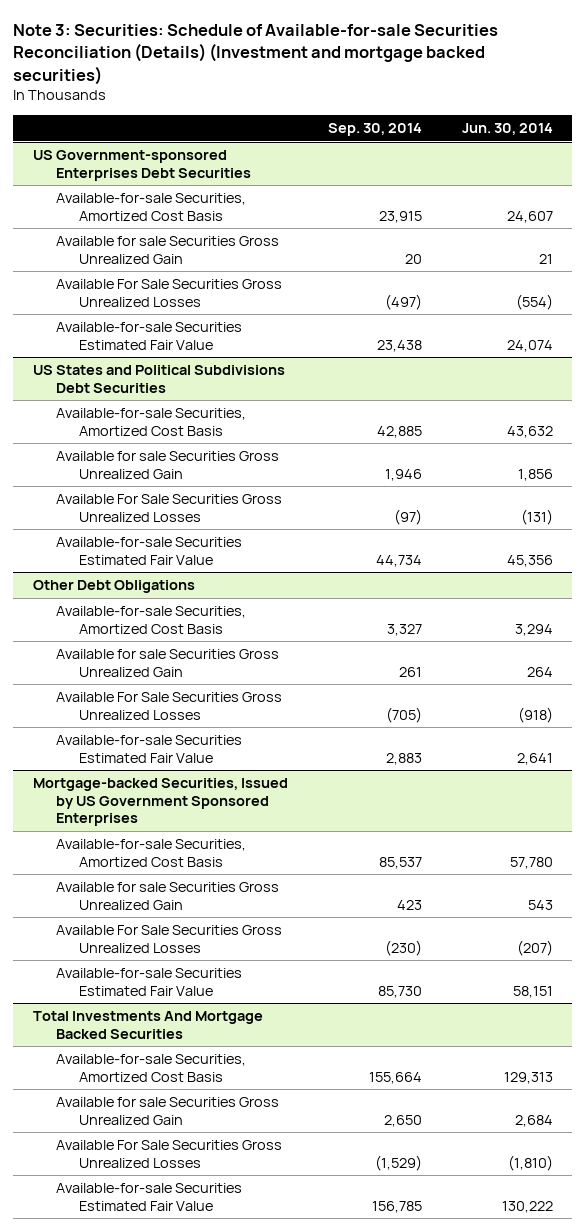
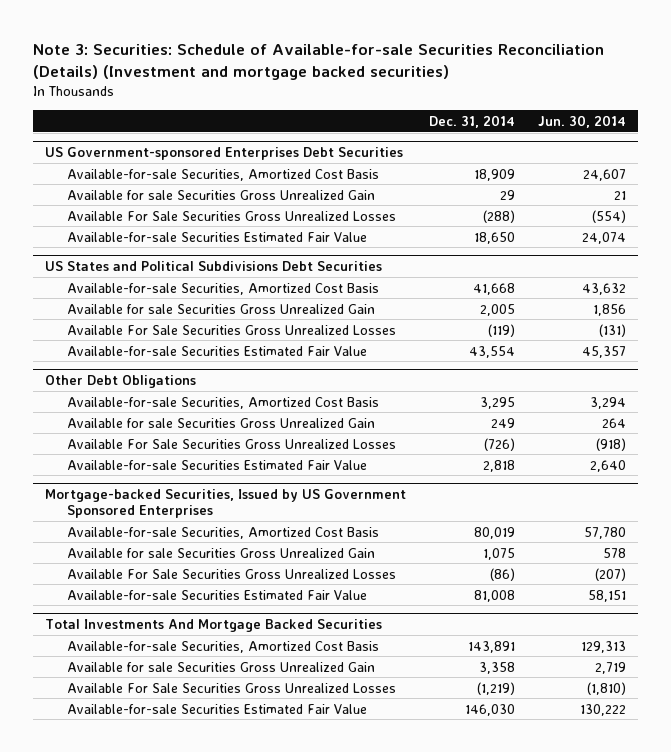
[327,123,422,137] Sep. 30, 2014 -> none
none -> [428,114,515,128] Dec. 31, 2014
[506,554,553,567] 45,356 -> [582,345,627,358] 45,357
[516,752,553,765] 2,641 -> [590,459,627,472] 2,640
[527,899,553,910] 543 -> [603,547,627,558] 578
[514,1114,553,1127] 2,684 -> [595,661,627,674] 2,719

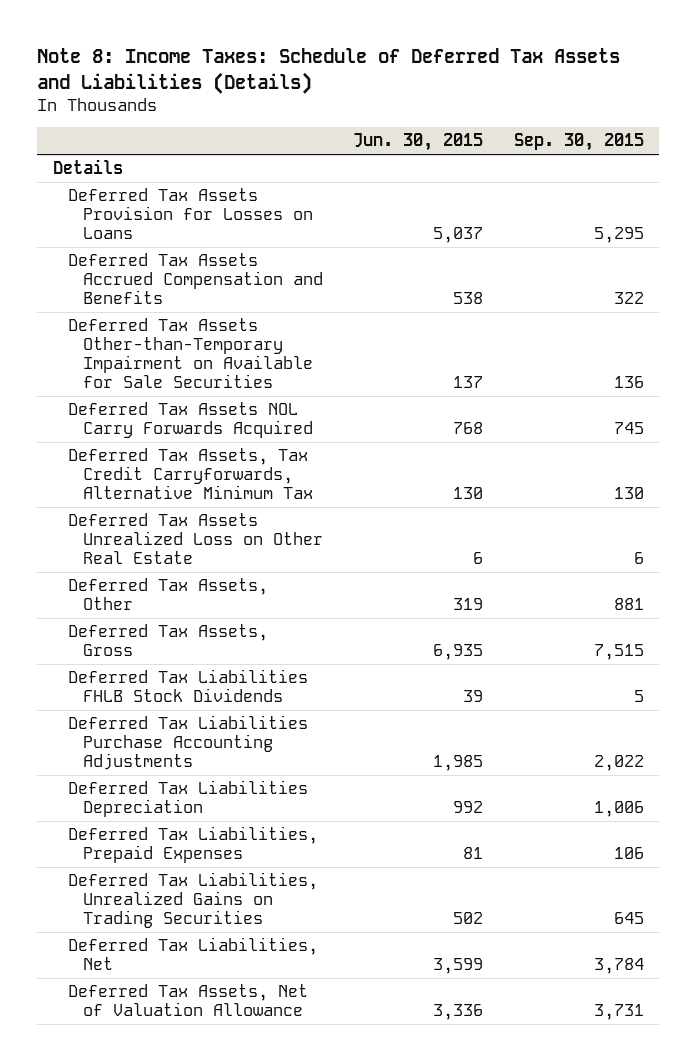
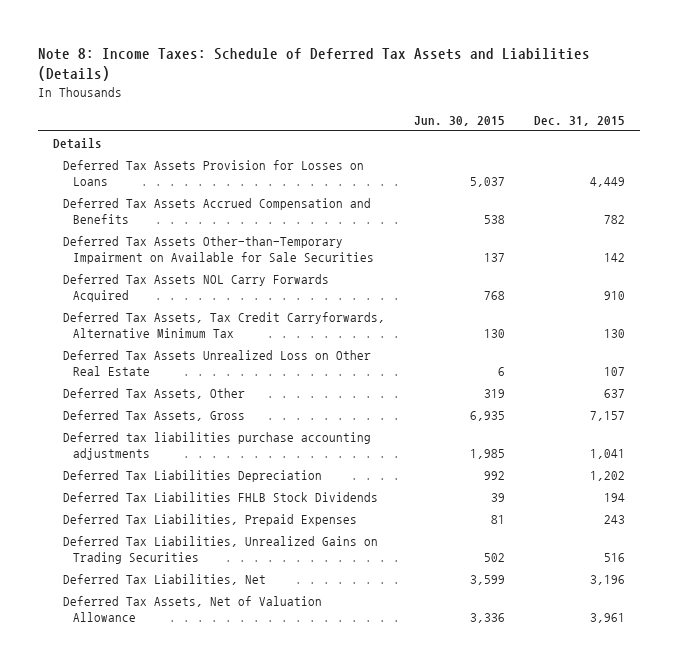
[513,133,644,152] Sep. 30, 2015 -> none
none -> [534,115,626,126] Dec. 31, 2015
[67,715,308,771] Deferred Tax Liabilities Purchase Accounting Adjustments -> [62,432,371,460] Deferred tax liabilities purchase accounting adjustments
[67,669,308,703] Deferred Tax Liabilities FHLB Stock Dividends -> [62,492,378,503] Deferred Tax Liabilities FHLB Stock Dividends

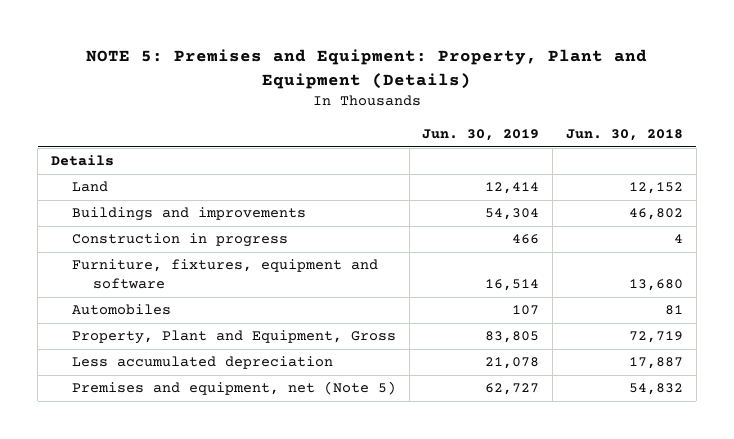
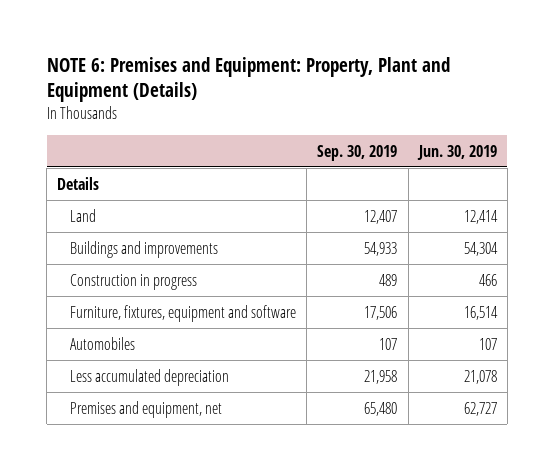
[86,49,648,89] NOTE 5: Premises and Equipment: Property, Plant and Equipment (Details) -> [46,56,450,103] NOTE 6: Premises and Equipment: Property, Plant and Equipment (Details)
[565,128,683,141] Jun. 30, 2018 -> none
none -> [317,144,398,161] Sep. 30, 2019
[72,330,397,345] Property, Plant and Equipment, Gross -> none
[72,381,397,396] Premises and equipment, net (Note 5) -> [70,400,223,418] Premises and equipment, net

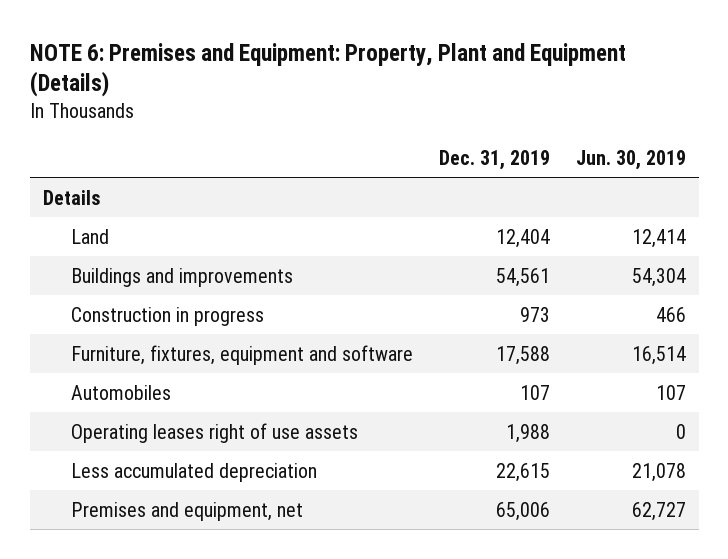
[317,144,398,161] Sep. 30, 2019 -> none
none -> [438,149,550,170] Dec. 31, 2019
none -> [70,422,358,443] Operating leases right of use assets

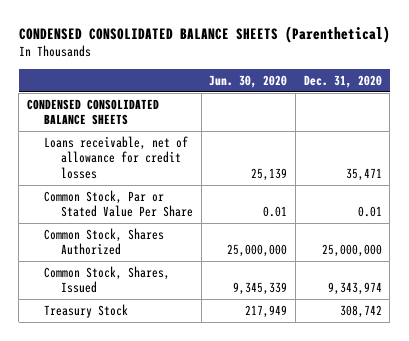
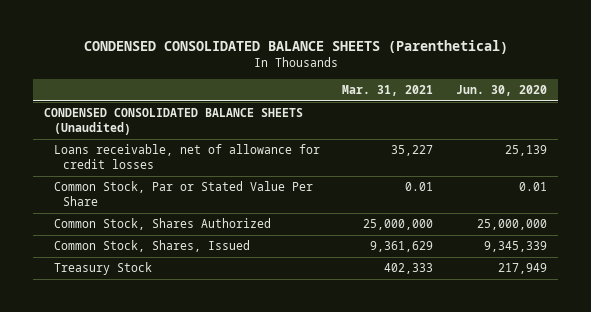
[303,74,382,88] Dec. 31, 2020 -> none
none -> [342,84,434,96] Mar. 31, 2021
[26,98,159,126] CONDENSED CONSOLIDATED BALANCE SHEETS -> [44,108,304,135] CONDENSED CONSOLIDATED BALANCE SHEETS (Unaudited)

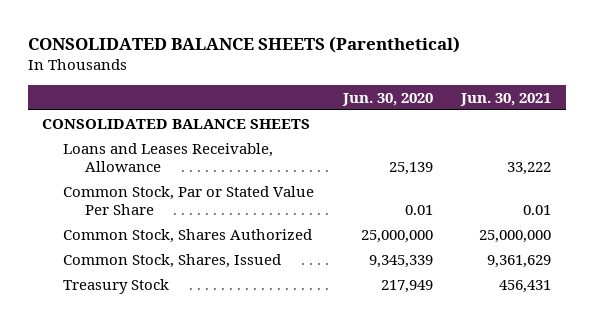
[83,40,508,55] CONDENSED CONSOLIDATED BALANCE SHEETS (Parenthetical) -> [27,36,460,54] CONSOLIDATED BALANCE SHEETS (Parenthetical)
[342,84,434,96] Mar. 31, 2021 -> none
none -> [460,92,552,106] Jun. 30, 2021
[44,108,304,135] CONDENSED CONSOLIDATED BALANCE SHEETS (Unaudited) -> [41,118,310,129] CONSOLIDATED BALANCE SHEETS
[53,144,320,169] Loans receivable, net of allowance for credit losses -> [63,142,274,173] Loans and Leases Receivable, Allowance

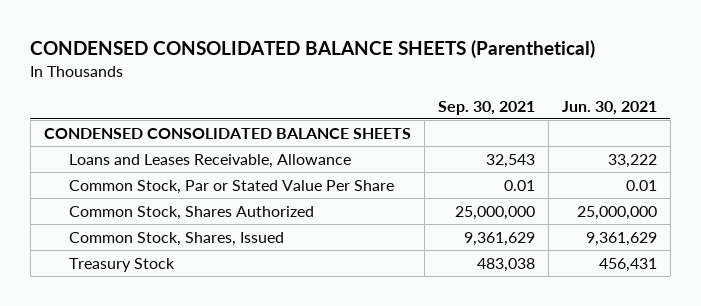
[27,36,460,54] CONSOLIDATED BALANCE SHEETS (Parenthetical) -> [30,40,596,59] CONDENSED CONSOLIDATED BALANCE SHEETS (Parenthetical)
[341,92,433,106] Jun. 30, 2020 -> none
none -> [437,100,535,115] Sep. 30, 2021
[41,118,310,129] CONSOLIDATED BALANCE SHEETS -> [43,127,411,139] CONDENSED CONSOLIDATED BALANCE SHEETS

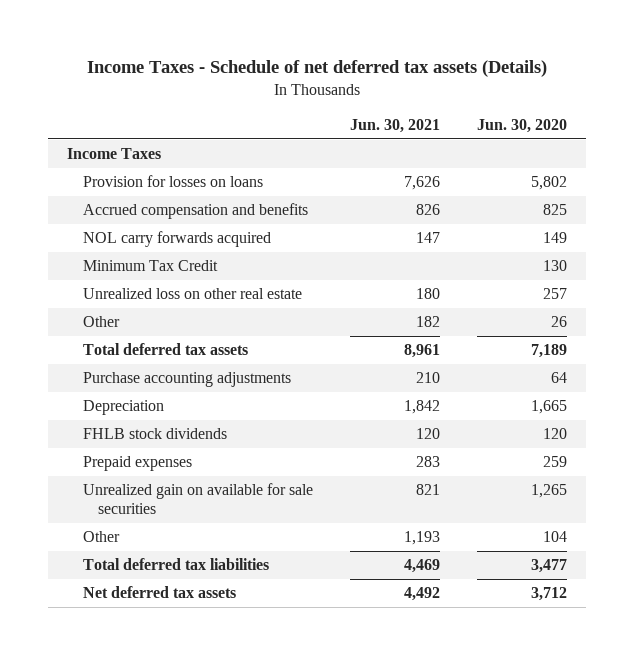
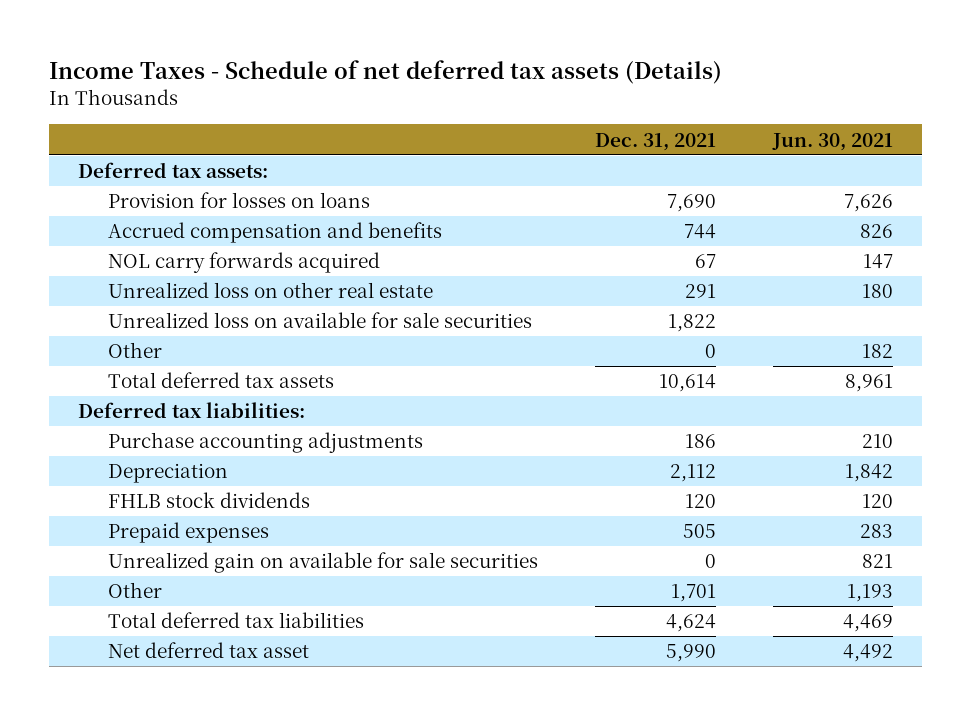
[477,119,568,134] Jun. 30, 2020 -> none
none -> [595,132,717,151] Dec. 31, 2021
[66,148,161,160] Income Taxes -> none
none -> [77,162,268,179] Deferred tax assets:
[82,260,218,272] Minimum Tax Credit -> none
none -> [107,312,532,329] Unrealized loss on available for sale securities
none -> [77,402,305,419] Deferred tax liabilities:
[82,586,236,599] Net deferred tax assets -> [107,642,309,659] Net deferred tax asset

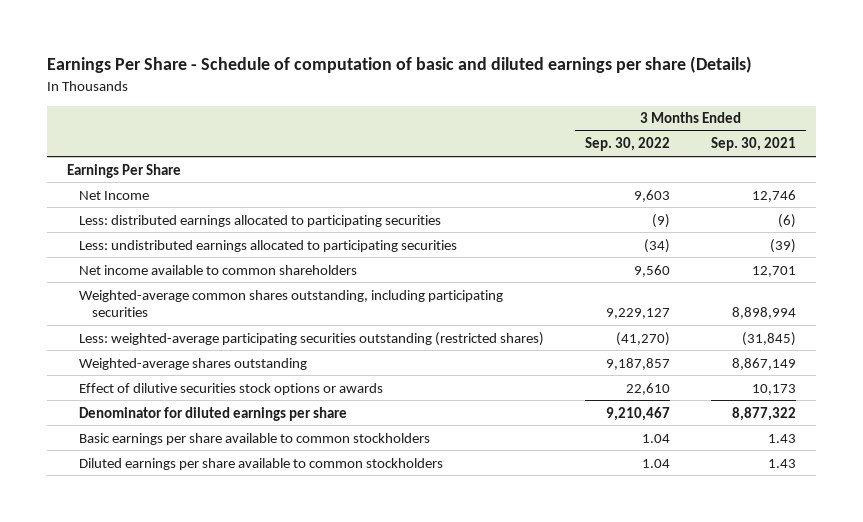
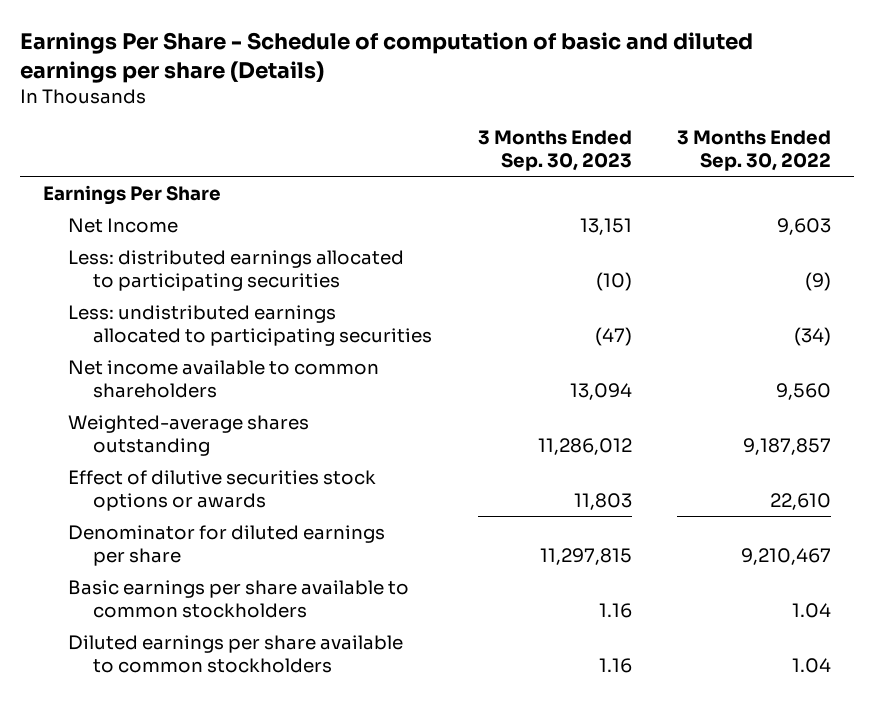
[710,137,796,152] Sep. 30, 2021 -> none
none -> [477,130,632,172] 3 Months Ended Sep. 30, 2023
[79,289,504,318] Weighted-average common shares outstanding, including participating securities -> none
[79,331,545,346] Less: weighted-average participating securities outstanding (restricted shares) -> none

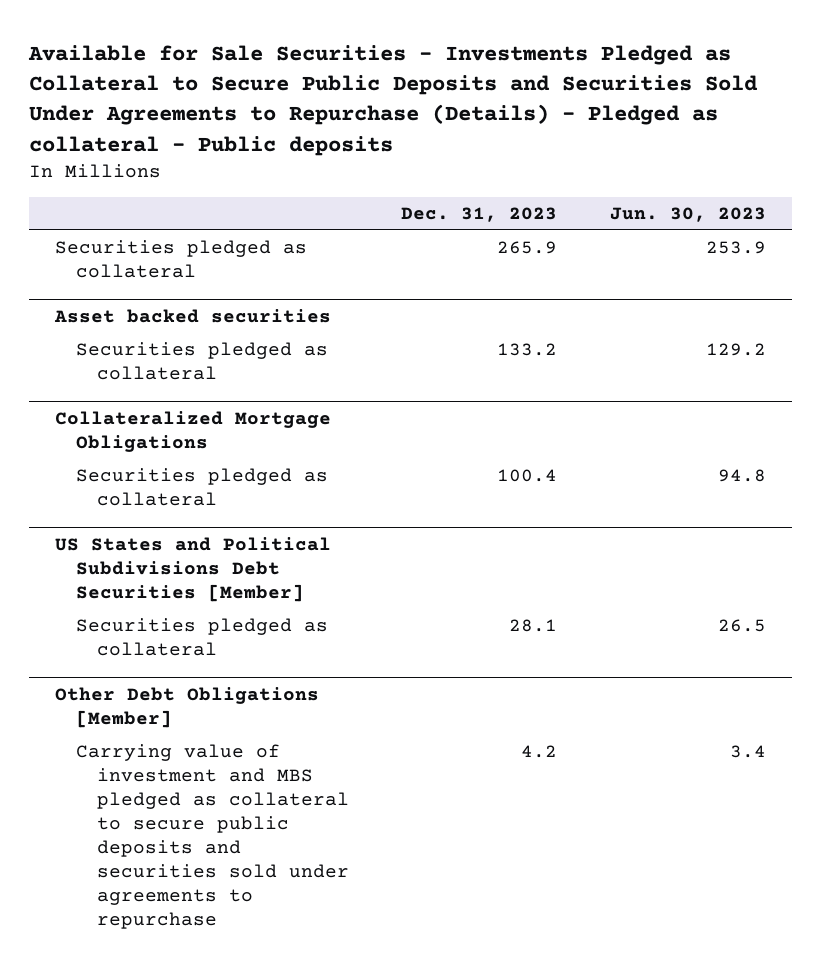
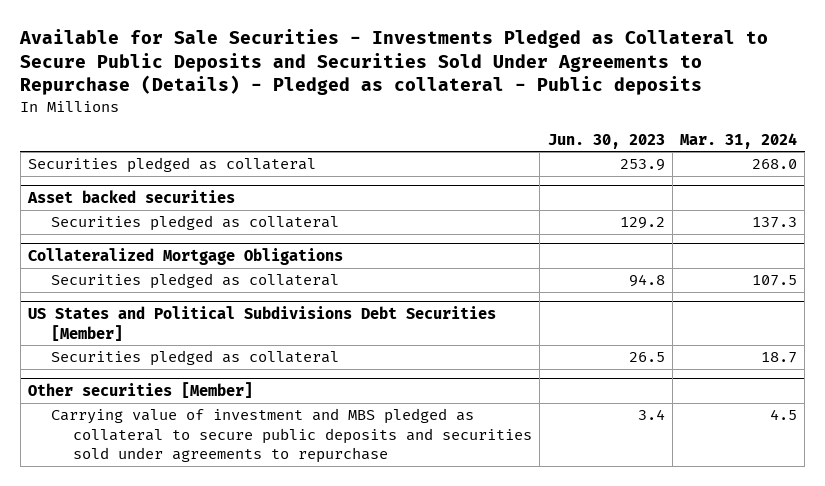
[401,206,558,222] Dec. 31, 2023 -> none
none -> [679,132,797,149] Mar. 31, 2024
[55,687,320,729] Other Debt Obligations [Member] -> [28,382,254,399] Other securities [Member]

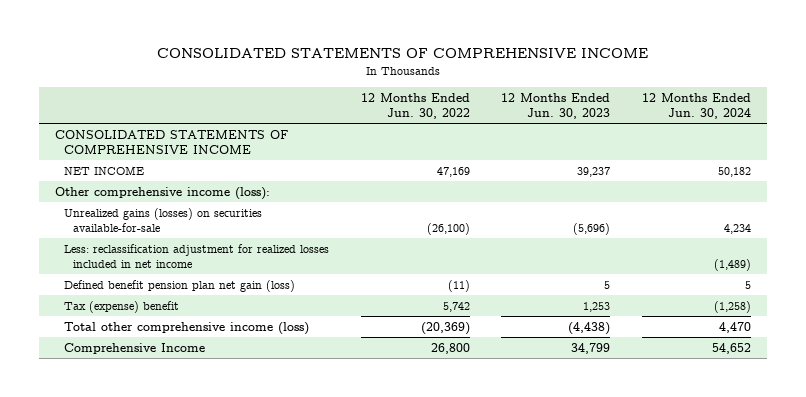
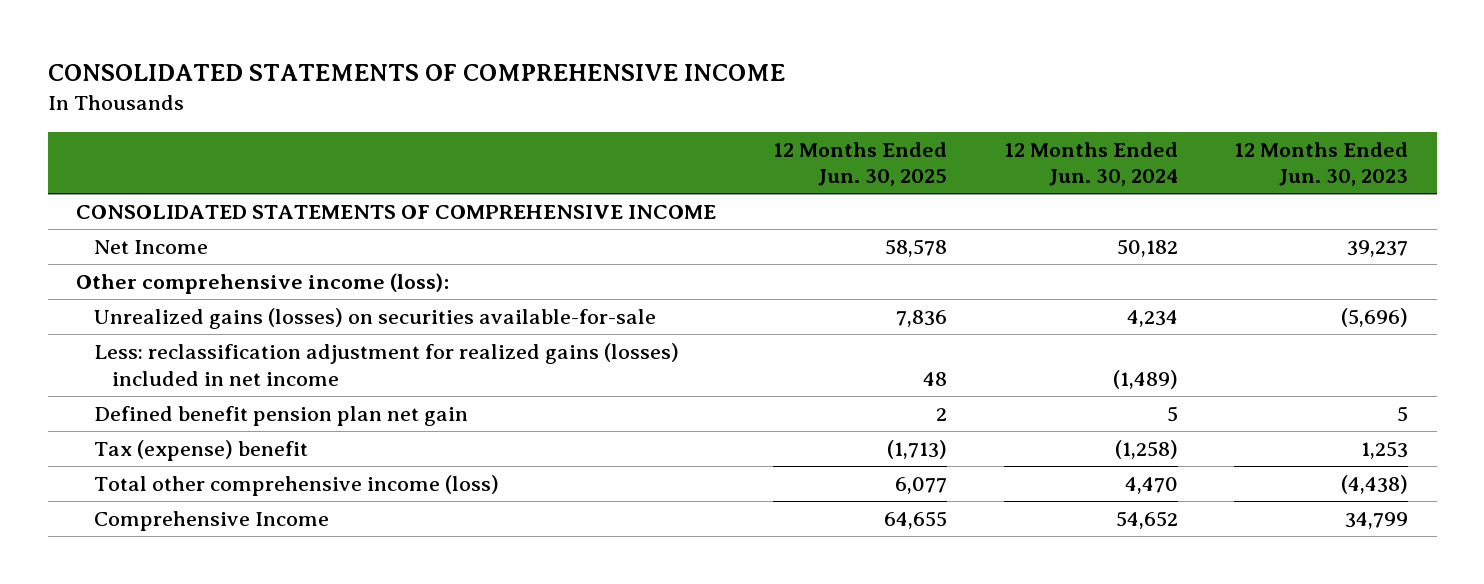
[360,92,470,119] 12 Months Ended Jun. 30, 2022 -> none
none -> [772,141,947,187] 12 Months Ended Jun. 30, 2025
[63,165,144,175] NET INCOME -> [94,239,209,254] Net Income
[63,243,329,269] Less: reclassification adjustment for realized losses included in net income -> [94,342,680,386] Less: reclassification adjustment for realized gains (losses) included in net income
[63,279,295,292] Defined benefit pension plan net gain (loss) -> [94,405,469,426] Defined benefit pension plan net gain

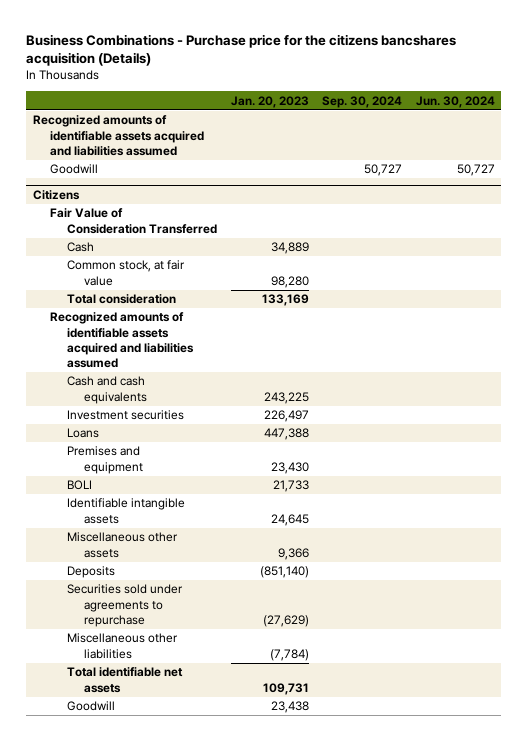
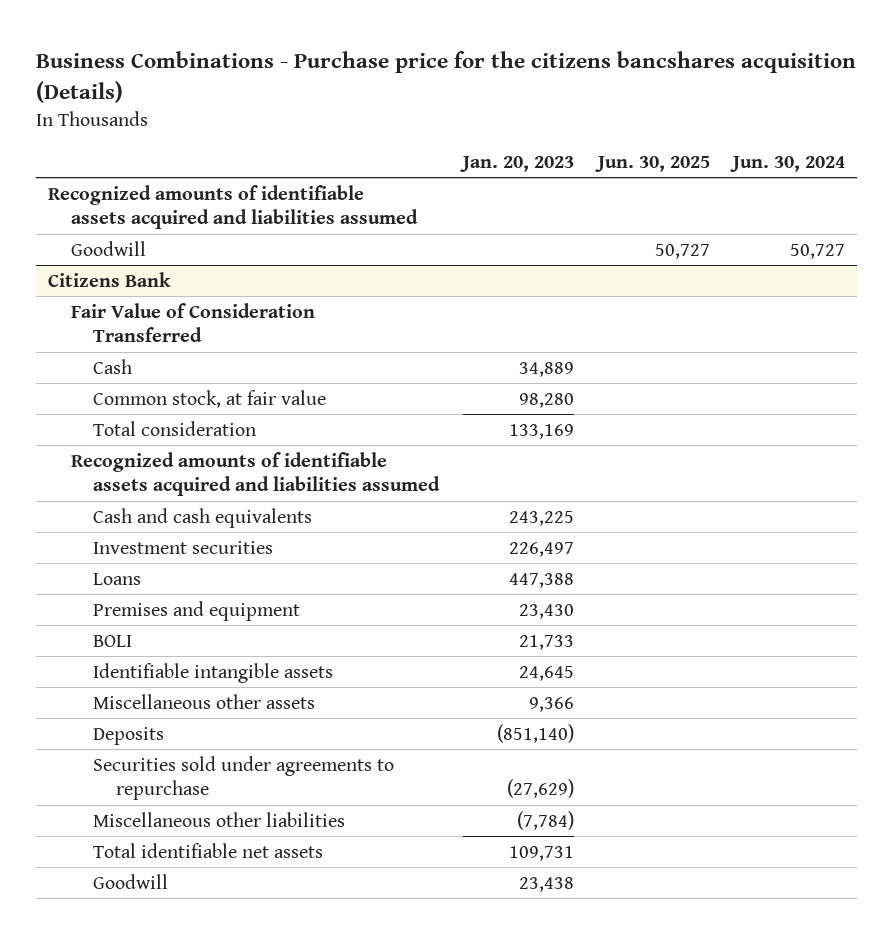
[322,95,403,108] Sep. 30, 2024 -> none
none -> [594,155,710,172] Jun. 30, 2025
[33,190,81,201] Citizens -> [48,271,172,287] Citizens Bank

